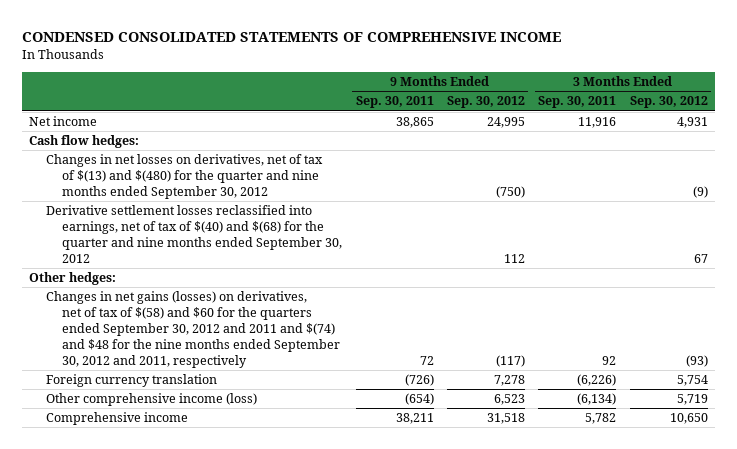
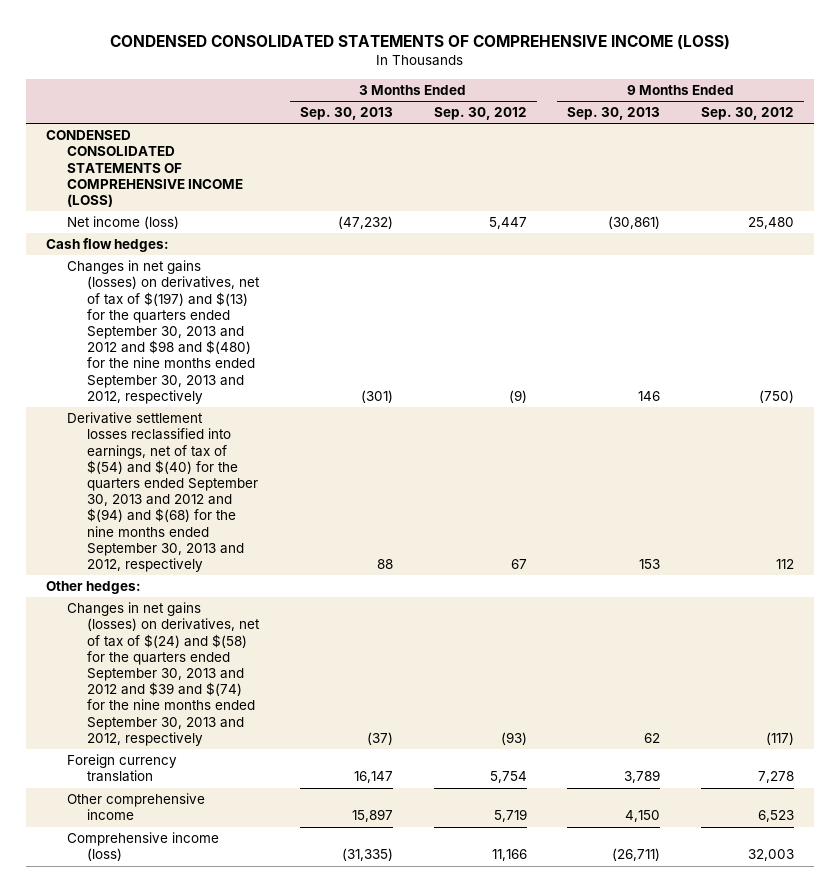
[22,31,562,42] CONDENSED CONSOLIDATED STATEMENTS OF COMPREHENSIVE INCOME -> [110,34,731,50] CONDENSED CONSOLIDATED STATEMENTS OF COMPREHENSIVE INCOME (LOSS)
[355,96,434,109] Sep. 30, 2011 -> none
[538,96,617,109] Sep. 30, 2011 -> none
none -> [299,107,393,121] Sep. 30, 2013
none -> [567,107,661,121] Sep. 30, 2013
none -> [46,130,243,208] CONDENSED CONSOLIDATED STATEMENTS OF COMPREHENSIVE INCOME (LOSS)
[28,116,97,127] Net income -> [66,216,179,230] Net income (loss)
[487,117,526,129] 24,995 -> [747,217,794,230] 25,480
[676,117,708,129] 4,931 -> [488,217,527,230] 5,447
[45,154,323,200] Changes in net losses on derivatives, net of tax of $(13) and $(480) for the quarter and nine months ended September 30, 2012 -> [66,260,261,404] Changes in net gains (losses) on derivatives, net of tax of $(197) and $(13) for the quarters ended September 30, 2013 and 2012 and $98 and $(480) for the nine months ended September 30, 2013 and 2012, respectively
[45,205,343,263] Derivative settlement losses reclassified into earnings, net of tax of $(40) and $(68) for the quarter and nine months ended September 30, 2012 -> [66,412,259,573] Derivative settlement losses reclassified into earnings, net of tax of $(54) and $(40) for the quarters ended September 30, 2013 and 2012 and $(94) and $(68) for the nine months ended September 30, 2013 and 2012, respectively
[45,291,341,368] Changes in net gains (losses) on derivatives, net of tax of $(58) and $60 for the quarters ended September 30, 2012 and 2011 and $(74) and $48 for the nine months ended September 30, 2012 and 2011, respectively -> [66,602,261,746] Changes in net gains (losses) on derivatives, net of tax of $(24) and $(58) for the quarters ended September 30, 2013 and 2012 and $39 and $(74) for the nine months ended September 30, 2013 and 2012, respectively
[45,393,257,407] Other comprehensive income (loss) -> [66,793,205,821] Other comprehensive income
[45,412,188,426] Comprehensive income -> [66,832,219,862] Comprehensive income (loss)
[487,413,526,425] 31,518 -> [747,849,794,862] 32,003
[669,413,708,425] 10,650 -> [491,849,527,862] 11,166

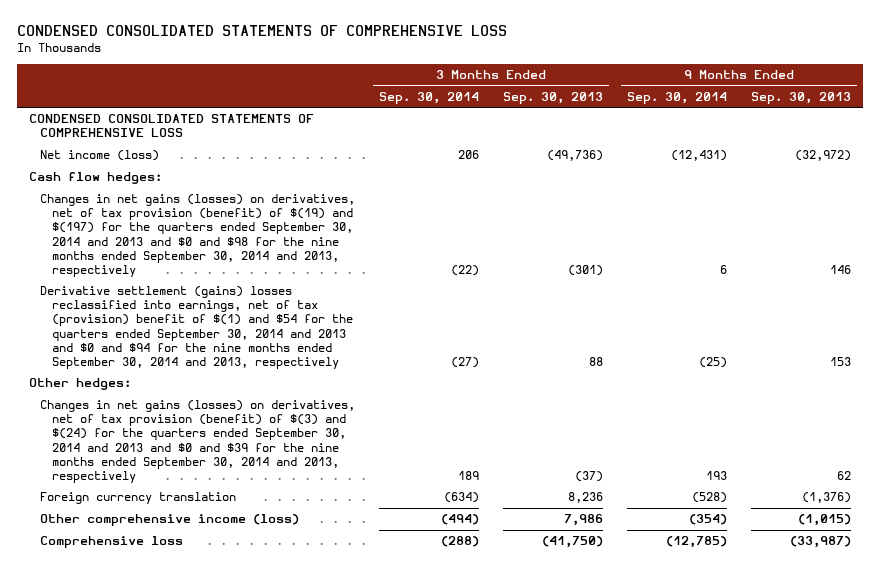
[110,34,731,50] CONDENSED CONSOLIDATED STATEMENTS OF COMPREHENSIVE INCOME (LOSS) -> [17,24,508,36] CONDENSED CONSOLIDATED STATEMENTS OF COMPREHENSIVE LOSS
[433,107,527,121] Sep. 30, 2012 -> none
[700,107,794,121] Sep. 30, 2012 -> none
none -> [379,91,480,104] Sep. 30, 2014
none -> [627,91,728,104] Sep. 30, 2014
[46,130,243,208] CONDENSED CONSOLIDATED STATEMENTS OF COMPREHENSIVE INCOME (LOSS) -> [29,114,315,138] CONDENSED CONSOLIDATED STATEMENTS OF COMPREHENSIVE LOSS
[337,216,393,230] (47,232) -> [547,150,604,162] (49,736)
[608,216,661,230] (30,861) -> [794,150,851,162] (32,972)
[66,260,261,404] Changes in net gains (losses) on derivatives, net of tax of $(197) and $(13) for the quarters ended September 30, 2013 and 2012 and $98 and $(480) for the nine months ended September 30, 2013 and 2012, respectively -> [40,194,356,277] Changes in net gains (losses) on derivatives, net of tax provision (benefit) of $(19) and $(197) for the quarters ended September 30, 2014 and 2013 and $0 and $98 for the nine months ended September 30, 2014 and 2013, respectively
[66,412,259,573] Derivative settlement losses reclassified into earnings, net of tax of $(54) and $(40) for the quarters ended September 30, 2013 and 2012 and $(94) and $(68) for the nine months ended September 30, 2013 and 2012, respectively -> [40,286,353,369] Derivative settlement (gains) losses reclassified into earnings, net of tax (provision) benefit of $(1) and $54 for the quarters ended September 30, 2014 and 2013 and $0 and $94 for the nine months ended September 30, 2014 and 2013, respectively
[66,602,261,746] Changes in net gains (losses) on derivatives, net of tax of $(24) and $(58) for the quarters ended September 30, 2013 and 2012 and $39 and $(74) for the nine months ended September 30, 2013 and 2012, respectively -> [40,400,356,483] Changes in net gains (losses) on derivatives, net of tax provision (benefit) of $(3) and $(24) for the quarters ended September 30, 2014 and 2013 and $0 and $39 for the nine months ended September 30, 2014 and 2013, respectively
[353,771,393,784] 16,147 -> [568,492,604,504] 8,236
[624,770,661,784] 3,789 -> [801,492,851,504] (1,376)
[66,793,205,821] Other comprehensive income -> [40,514,300,527] Other comprehensive income (loss)
[351,809,393,823] 15,897 -> [564,514,604,527] 7,986
[625,810,661,823] 4,150 -> [797,514,851,527] (1,015)
[66,832,219,862] Comprehensive income (loss) -> [40,536,184,549] Comprehensive loss
[341,848,393,862] (31,335) -> [542,536,604,549] (41,750)
[612,848,661,862] (26,711) -> [789,536,851,549] (33,987)

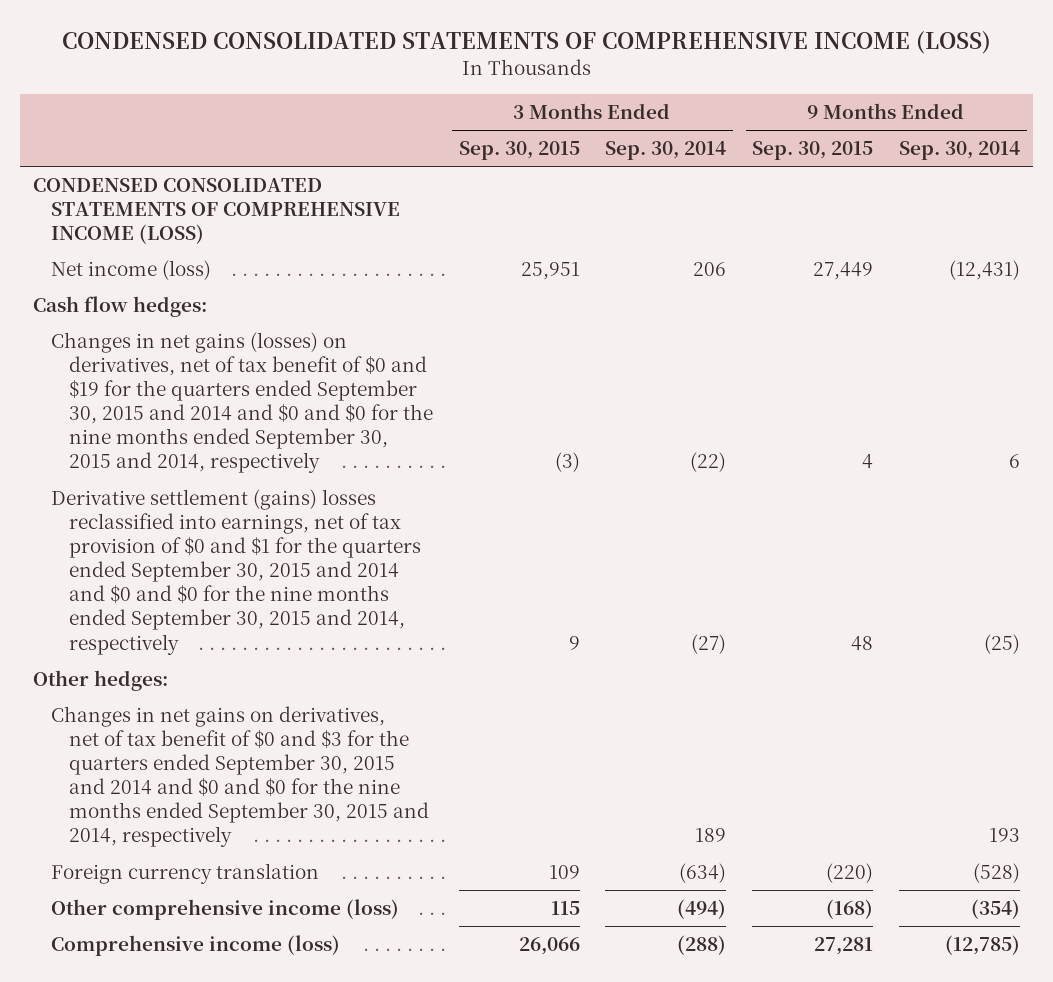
[17,24,508,36] CONDENSED CONSOLIDATED STATEMENTS OF COMPREHENSIVE LOSS -> [61,31,991,55] CONDENSED CONSOLIDATED STATEMENTS OF COMPREHENSIVE INCOME (LOSS)
[503,91,604,104] Sep. 30, 2013 -> none
[750,91,851,104] Sep. 30, 2013 -> none
none -> [458,141,580,161] Sep. 30, 2015
none -> [752,141,874,161] Sep. 30, 2015
[29,114,315,138] CONDENSED CONSOLIDATED STATEMENTS OF COMPREHENSIVE LOSS -> [32,177,400,245] CONDENSED CONSOLIDATED STATEMENTS OF COMPREHENSIVE INCOME (LOSS)
[40,194,356,277] Changes in net gains (losses) on derivatives, net of tax provision (benefit) of $(19) and $(197) for the quarters ended September 30, 2014 and 2013 and $0 and $98 for the nine months ended September 30, 2014 and 2013, respectively -> [50,331,433,474] Changes in net gains (losses) on derivatives, net of tax benefit of $0 and $19 for the quarters ended September 30, 2015 and 2014 and $0 and $0 for the nine months ended September 30, 2015 and 2014, respectively
[40,286,353,369] Derivative settlement (gains) losses reclassified into earnings, net of tax (provision) benefit of $(1) and $54 for the quarters ended September 30, 2014 and 2013 and $0 and $94 for the nine months ended September 30, 2014 and 2013, respectively -> [50,488,421,655] Derivative settlement (gains) losses reclassified into earnings, net of tax provision of $0 and $1 for the quarters ended September 30, 2015 and 2014 and $0 and $0 for the nine months ended September 30, 2015 and 2014, respectively
[40,400,356,483] Changes in net gains (losses) on derivatives, net of tax provision (benefit) of $(3) and $(24) for the quarters ended September 30, 2014 and 2013 and $0 and $39 for the nine months ended September 30, 2014 and 2013, respectively -> [50,705,429,848] Changes in net gains on derivatives, net of tax benefit of $0 and $3 for the quarters ended September 30, 2015 and 2014 and $0 and $0 for the nine months ended September 30, 2015 and 2014, respectively
[40,536,184,549] Comprehensive loss -> [50,934,340,956] Comprehensive income (loss)

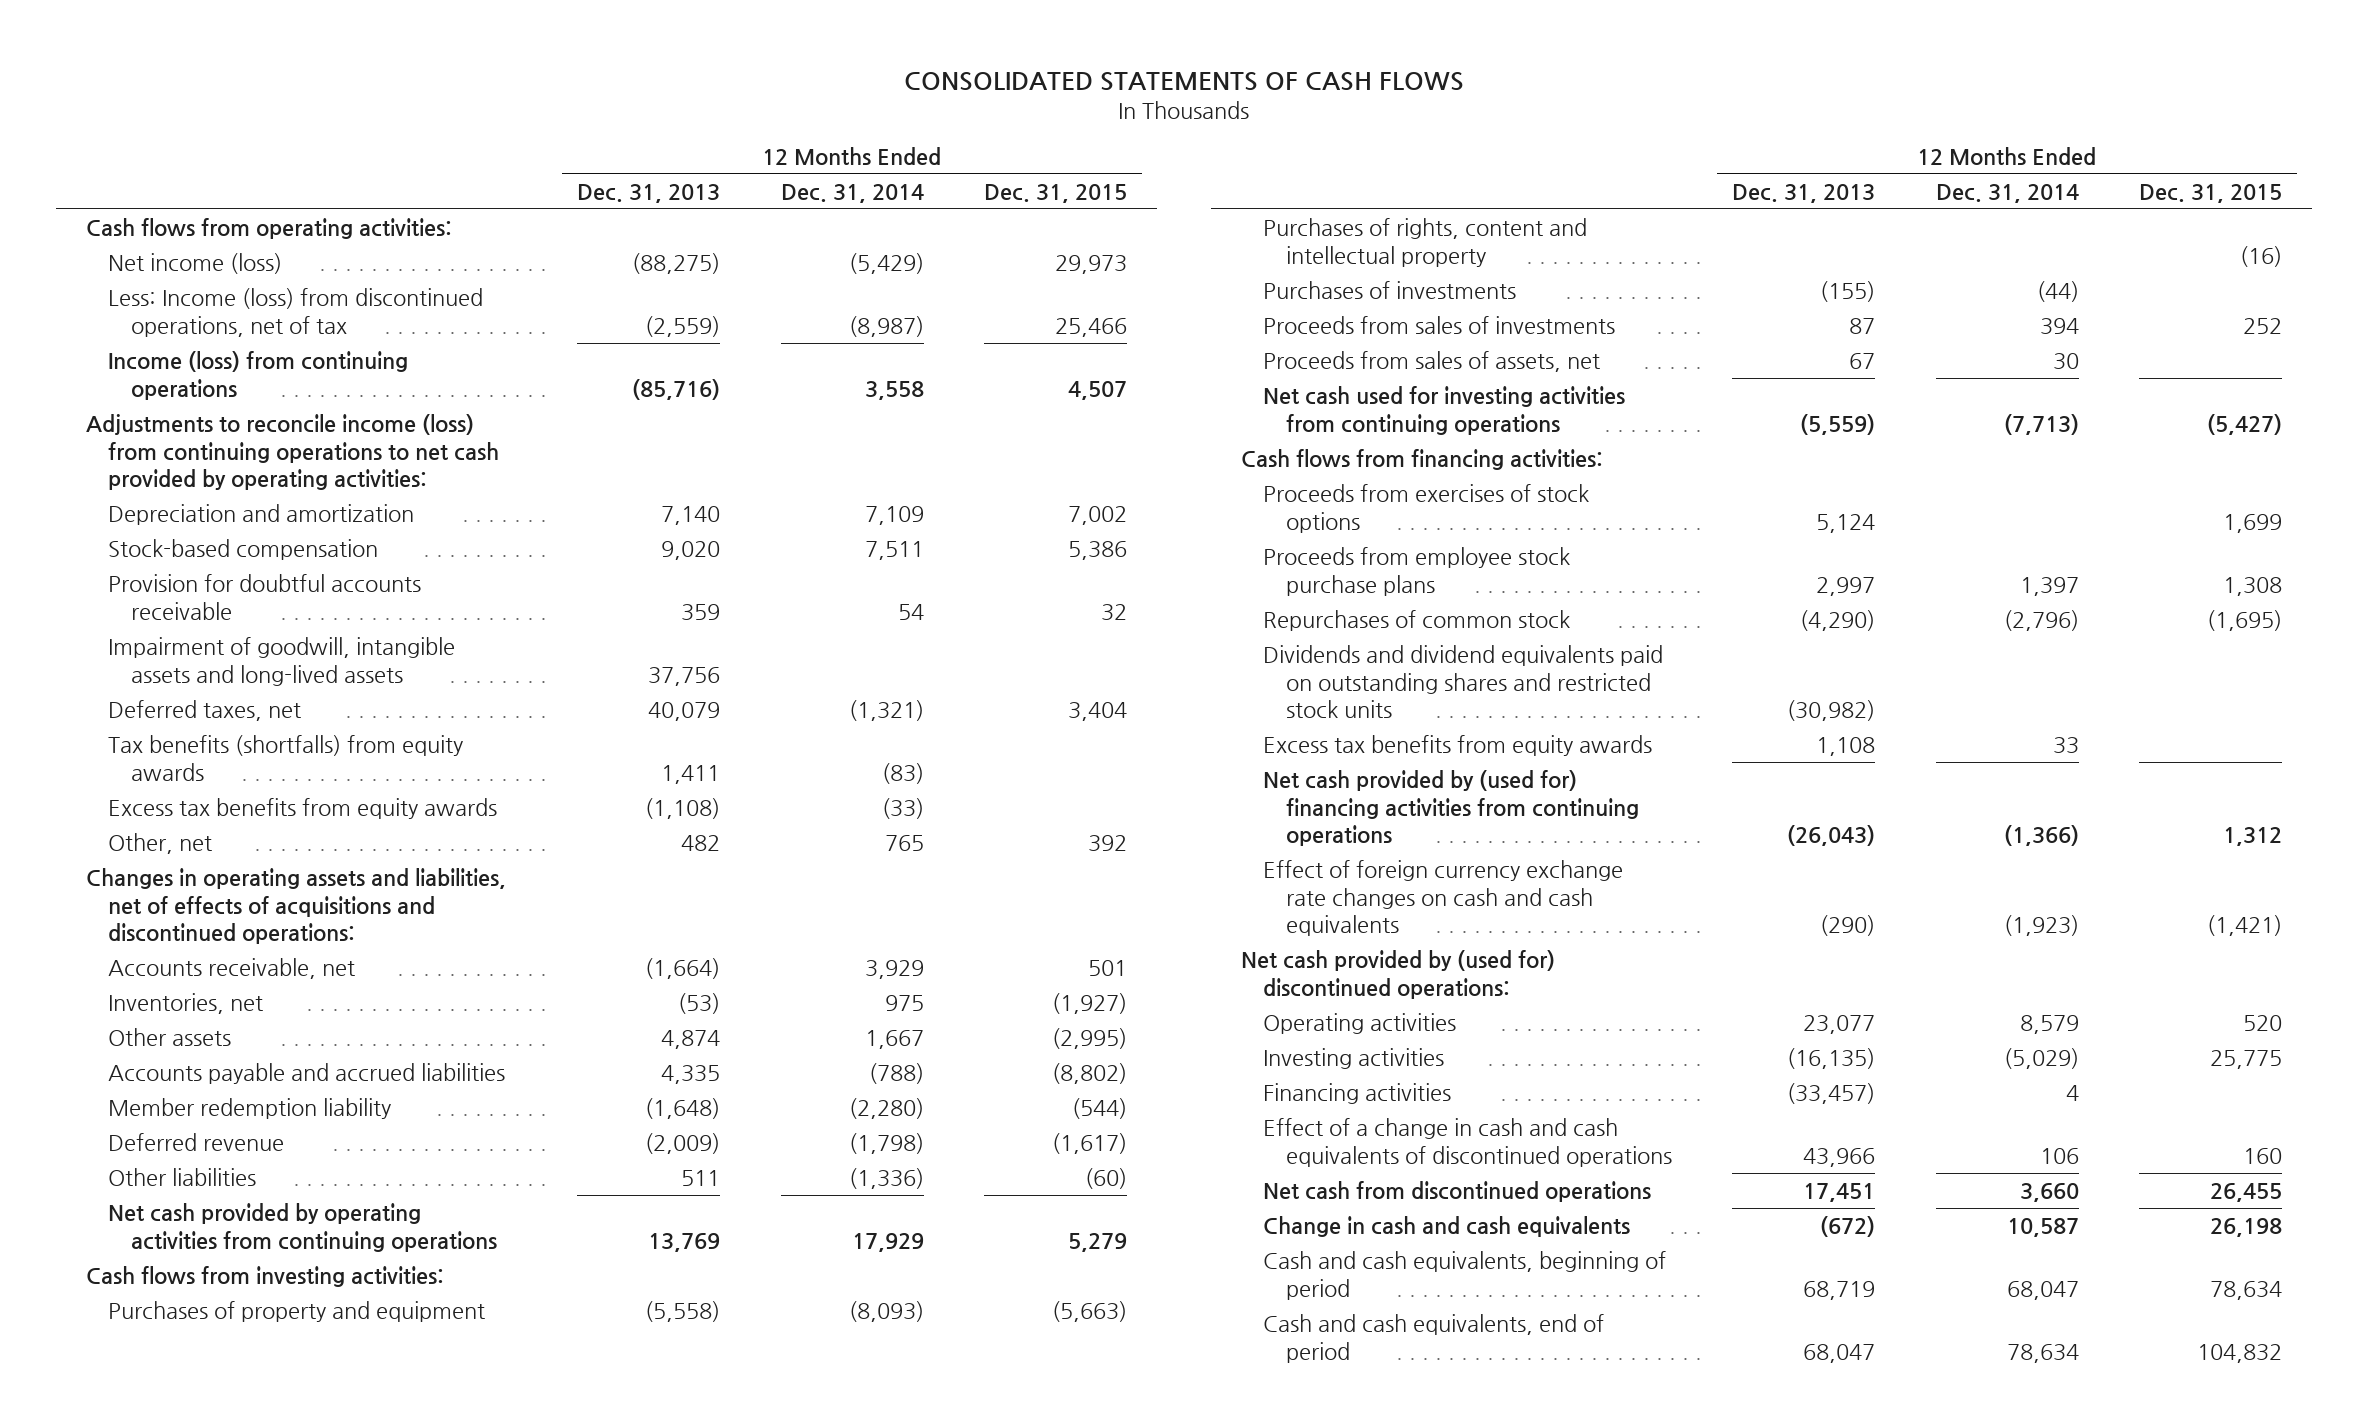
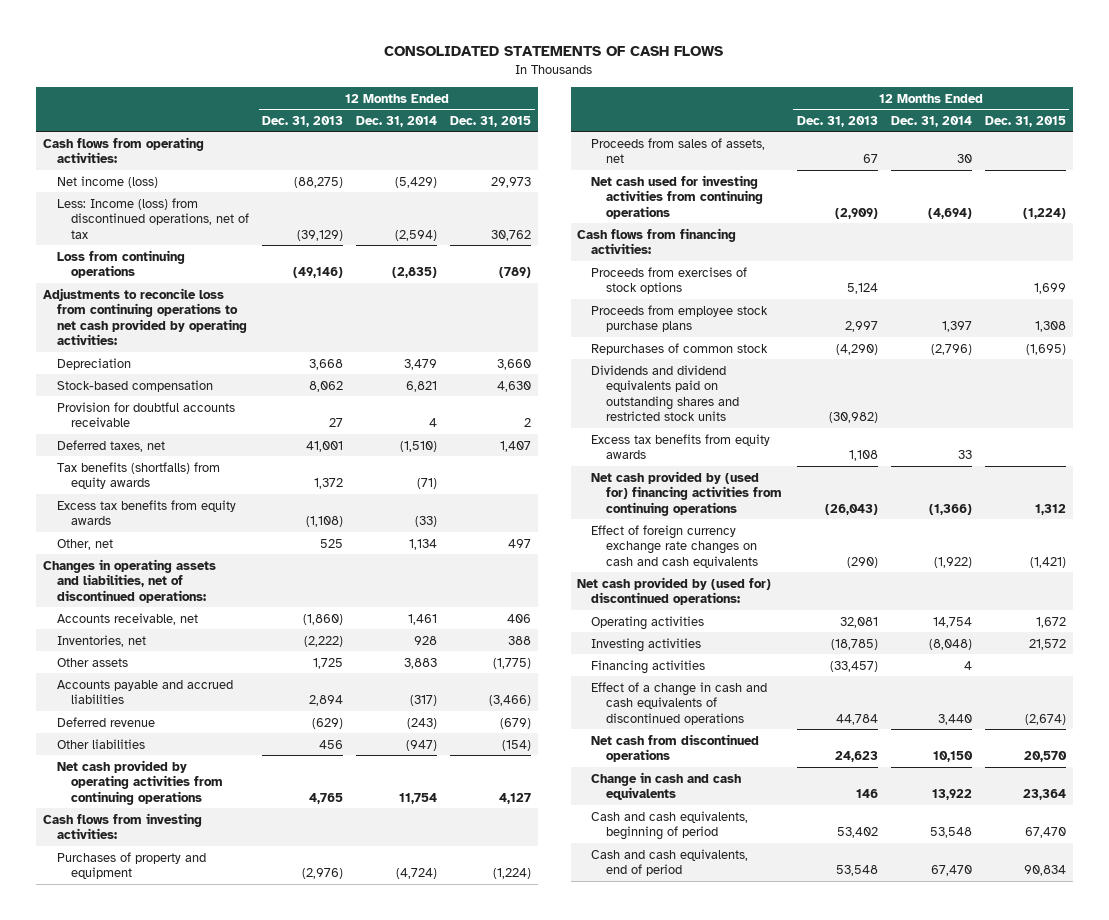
[108,636,456,686] Impairment of goodwill, intangible assets and long-lived assets -> none
[645,315,721,337] (2,559) -> [296,229,343,241] (39,129)
[848,315,924,337] (8,987) -> [395,229,438,241] (2,594)
[1054,317,1127,337] 25,466 -> [491,229,532,241] 30,762
[108,350,409,400] Income (loss) from continuing operations -> [56,249,185,279] Loss from continuing operations
[632,378,721,400] (85,716) -> [292,267,343,279] (49,146)
[864,380,924,400] 3,558 -> [392,267,438,279] (2,835)
[1067,380,1127,400] 4,507 -> [499,267,532,279] (789)
[85,413,500,491] Adjustments to reconcile income (loss) from continuing operations to net cash provided by operating activities: -> [42,287,247,346] Adjustments to reconcile loss from continuing operations to net cash provided by operating activities:
[108,503,415,525] Depreciation and amortization -> [56,357,131,370] Depreciation
[661,505,721,525] 7,140 -> [308,358,343,370] 3,668
[864,505,924,525] 7,109 -> [404,358,438,370] 3,479
[1067,505,1127,525] 7,002 -> [497,358,532,370] 3,660
[661,540,721,560] 9,020 -> [308,380,343,392] 8,062
[864,540,924,560] 7,511 -> [406,380,438,392] 6,821
[1067,540,1127,560] 5,386 -> [497,380,532,392] 4,630
[681,603,721,621] 359 -> [328,418,343,428] 27
[897,603,924,620] 54 -> [429,418,438,428] 4
[1100,603,1127,621] 32 -> [524,418,532,428] 2
[648,701,721,721] 40,079 -> [305,440,343,452] 41,001
[848,699,924,721] (1,321) -> [400,440,438,452] (1,510)
[1067,701,1127,721] 3,404 -> [500,440,532,452] 1,407
[661,764,721,784] 1,411 -> [313,478,343,490] 1,372
[881,762,924,784] (83) -> [417,478,438,490] (71)
[108,1097,392,1119] Member redemption liability -> none
[681,834,721,851] 482 -> [319,538,343,548] 525
[884,834,924,851] 765 -> [409,538,438,550] 1,134
[1087,834,1127,852] 392 -> [508,538,532,548] 497
[85,867,506,945] Changes in operating assets and liabilities, net of effects of acquisitions and discontinued operations: -> [42,558,216,603] Changes in operating assets and liabilities, net of discontinued operations:
[645,957,721,979] (1,664) -> [302,613,343,625] (1,860)
[864,959,924,979] 3,929 -> [408,613,438,625] 1,461
[1087,959,1127,976] 501 -> [507,613,532,623] 406
[678,992,721,1014] (53) -> [303,635,343,647] (2,222)
[884,994,924,1011] 975 -> [414,635,438,645] 928
[1051,992,1127,1014] (1,927) -> [508,635,532,645] 388
[661,1029,721,1049] 4,874 -> [312,657,343,669] 1,725
[864,1029,924,1049] 1,667 -> [404,657,438,669] 3,883
[1051,1027,1127,1049] (2,995) -> [493,657,532,669] (1,775)
[661,1064,721,1084] 4,335 -> [308,695,343,707] 2,894
[868,1062,924,1084] (788) -> [410,695,438,707] (317)
[1051,1062,1127,1084] (8,802) -> [489,695,532,707] (3,466)
[645,1132,721,1154] (2,009) -> [311,717,343,729] (629)
[848,1132,924,1154] (1,798) -> [407,717,438,729] (243)
[1051,1132,1127,1154] (1,617) -> [500,717,532,729] (679)
[681,1169,721,1186] 511 -> [318,739,343,749] 456
[848,1167,924,1189] (1,336) -> [406,739,438,751] (947)
[1084,1167,1127,1189] (60) -> [502,739,532,751] (154)
[648,1232,721,1252] 13,769 -> [308,792,343,804] 4,765
[851,1232,924,1252] 17,929 -> [399,792,438,804] 11,754
[1067,1232,1127,1252] 5,279 -> [499,792,532,804] 4,127
[1263,217,1588,267] Purchases of rights, content and intellectual property -> none
[1263,280,1517,299] Purchases of investments -> none
[1263,315,1616,334] Proceeds from sales of investments -> none
[645,1300,721,1322] (5,558) -> [301,868,343,880] (2,976)
[848,1300,924,1322] (8,093) -> [396,868,438,880] (4,724)
[1051,1300,1127,1322] (5,663) -> [493,868,532,880] (1,224)
[1800,413,1876,435] (5,559) -> [834,207,878,219] (2,909)
[2003,413,2079,435] (7,713) -> [927,207,972,219] (4,694)
[2206,413,2282,435] (5,427) -> [1023,207,1067,219] (1,224)
[2003,915,2079,937] (1,923) -> [933,556,972,568] (1,922)
[1803,1014,1876,1034] 23,077 -> [839,616,878,628] 32,081
[2019,1014,2079,1034] 8,579 -> [932,616,972,628] 14,754
[2242,1014,2282,1031] 520 -> [1036,616,1067,628] 1,672
[1787,1047,1876,1069] (16,135) -> [830,638,878,650] (18,785)
[2003,1047,2079,1069] (5,029) -> [928,638,972,650] (8,048)
[2209,1049,2282,1069] 25,775 -> [1029,638,1067,650] 21,572
[1803,1147,1876,1167] 43,966 -> [835,713,878,725] 44,784
[2039,1147,2079,1164] 106 -> [937,713,972,725] 3,440
[2242,1147,2282,1164] 160 -> [1025,713,1067,725] (2,674)
[1803,1182,1876,1202] 17,451 -> [834,751,878,763] 24,623
[2019,1182,2079,1202] 3,660 -> [932,751,973,763] 10,150
[2209,1182,2282,1202] 26,455 -> [1024,751,1068,763] 20,570
[1820,1215,1876,1237] (672) -> [855,789,878,799] 146
[2006,1217,2079,1237] 10,587 -> [931,789,972,801] 13,922
[2209,1217,2282,1237] 26,198 -> [1023,789,1067,801] 23,364
[1803,1280,1876,1300] 68,719 -> [836,827,878,839] 53,402
[2006,1280,2079,1300] 68,047 -> [929,827,972,839] 53,548
[2209,1280,2282,1300] 78,634 -> [1025,827,1067,839] 67,470
[1803,1343,1876,1363] 68,047 -> [835,865,878,877] 53,548
[2006,1343,2079,1363] 78,634 -> [930,865,972,877] 67,470
[2196,1343,2282,1363] 104,832 -> [1024,865,1067,877] 90,834

